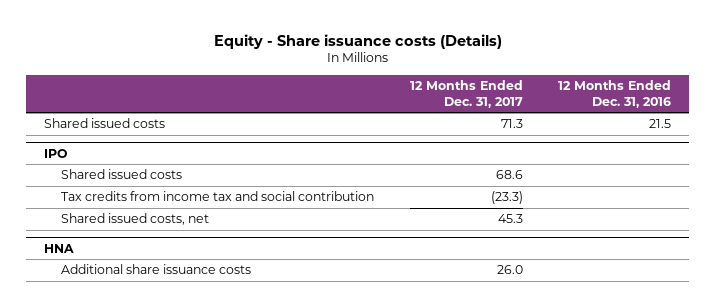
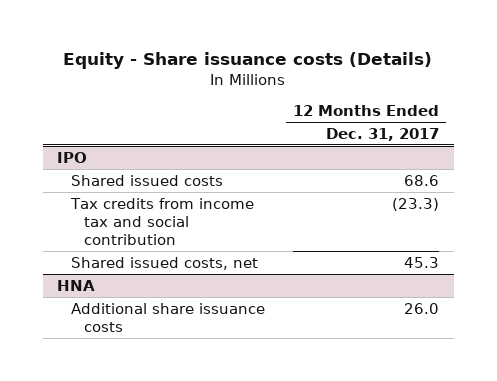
[558,80,672,108] 12 Months Ended Dec. 31, 2016 -> none
[43,118,165,129] Shared issued costs -> none

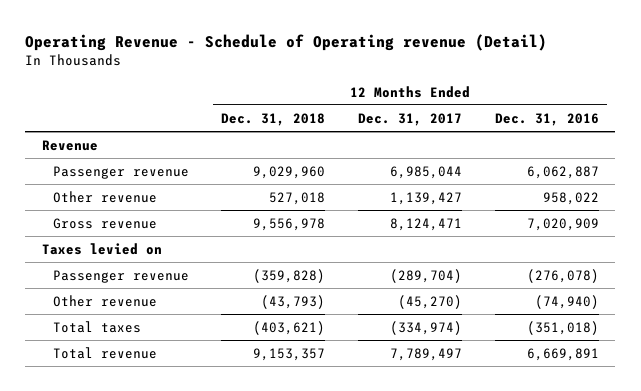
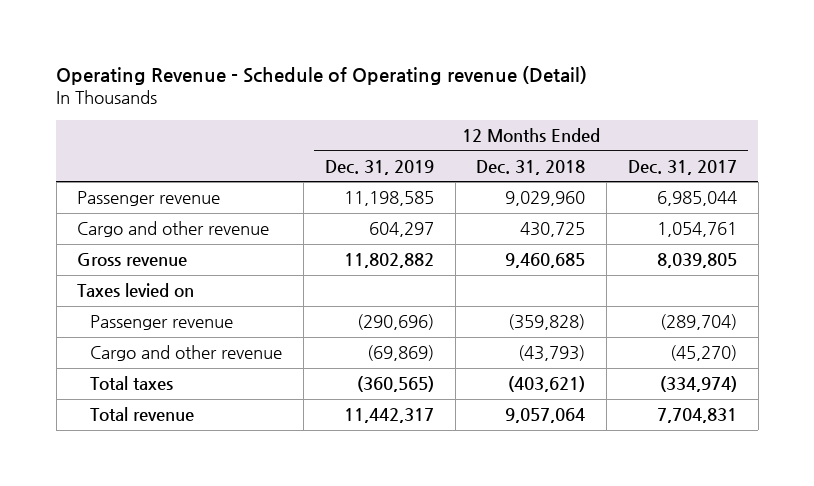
[495,112,600,126] Dec. 31, 2016 -> none
none -> [324,159,434,175] Dec. 31, 2019
[41,139,98,151] Revenue -> none
[52,190,157,203] Other revenue -> [77,221,270,238] Cargo and other revenue
[269,191,326,205] 527,018 -> [520,222,586,238] 430,725
[390,191,463,205] 1,139,427 -> [657,222,738,238] 1,054,761
[253,217,326,231] 9,556,978 -> [505,253,586,269] 9,460,685
[390,217,463,231] 8,124,471 -> [657,253,738,269] 8,039,805
[52,294,157,307] Other revenue -> [90,345,283,362] Cargo and other revenue
[253,347,326,361] 9,153,357 -> [505,408,586,424] 9,057,064
[390,347,463,361] 7,789,497 -> [657,408,738,424] 7,704,831

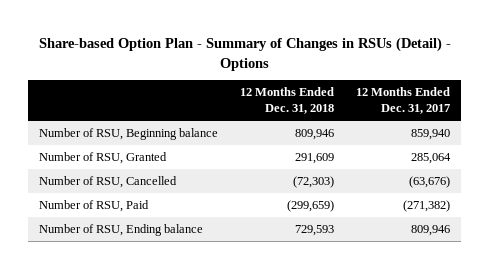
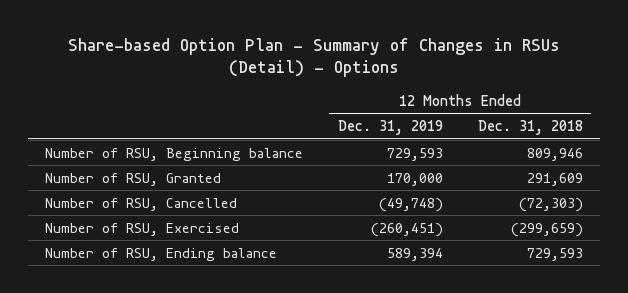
[356,87,451,115] 12 Months Ended Dec. 31, 2017 -> none
none -> [337,120,443,136] Dec. 31, 2019
[39,199,150,212] Number of RSU, Paid -> [45,222,240,236] Number of RSU, Exercised

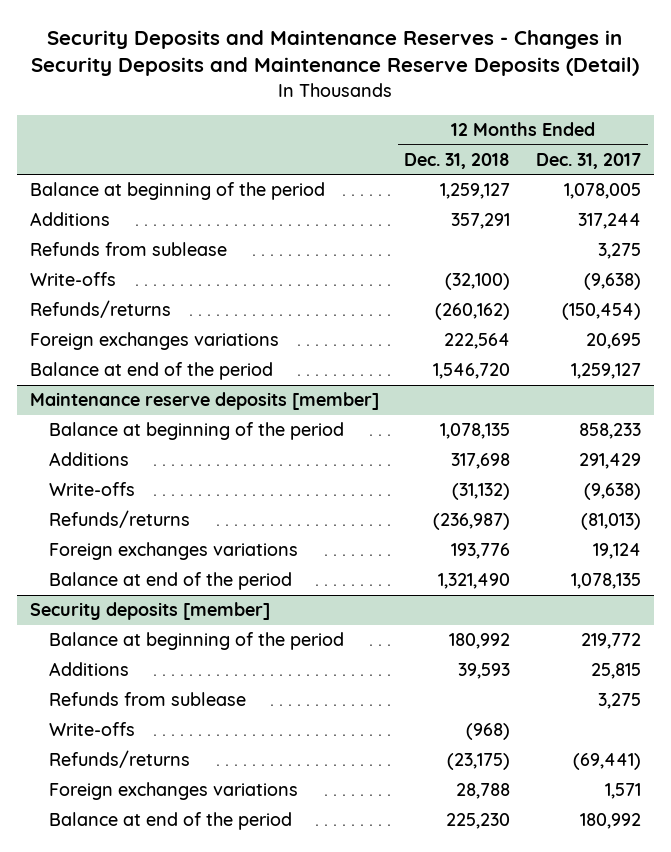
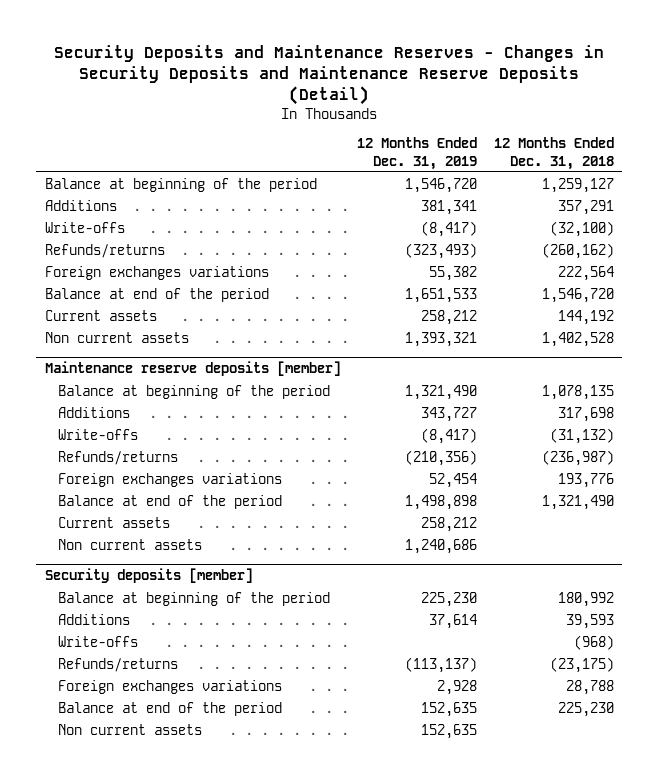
[536,152,642,169] Dec. 31, 2017 -> none
none -> [357,136,478,170] 12 Months Ended Dec. 31, 2019
[29,242,227,257] Refunds from sublease -> none
none -> [44,309,157,321] Current assets
none -> [44,331,189,343] Non current assets
none -> [57,516,170,528] Current assets
none -> [57,538,202,550] Non current assets
[48,692,246,707] Refunds from sublease -> none
none -> [57,723,202,735] Non current assets

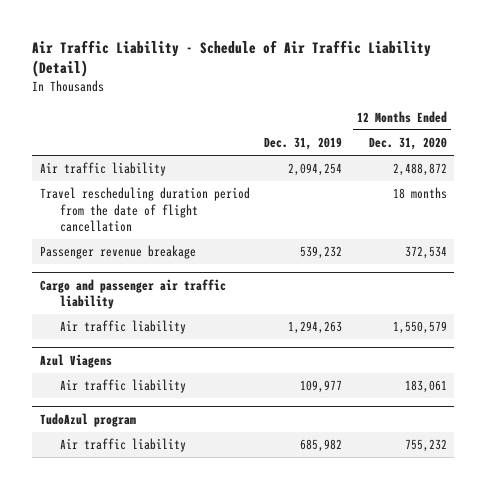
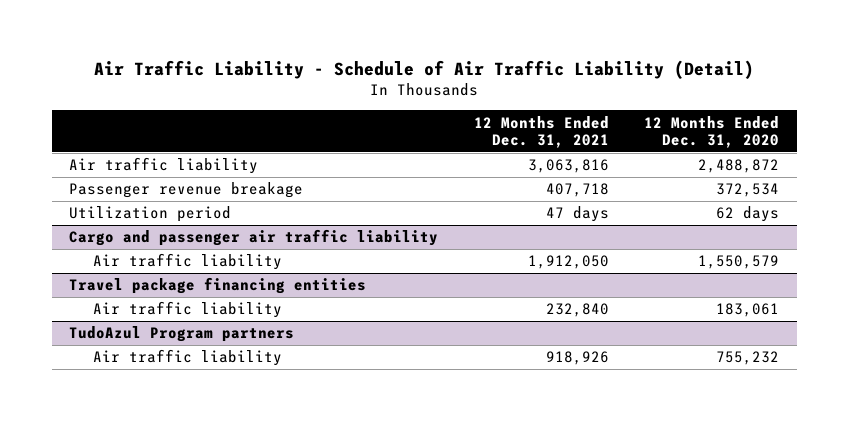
[264,136,343,150] Dec. 31, 2019 -> none
none -> [473,115,609,148] 12 Months Ended Dec. 31, 2021
[39,187,250,233] Travel rescheduling duration period from the date of flight cancellation -> none
none -> [69,206,232,223] Utilization period
[39,353,112,368] Azul Viagens -> [69,277,367,295] Travel package financing entities
[39,412,136,427] TudoAzul program -> [69,326,295,343] TudoAzul Program partners

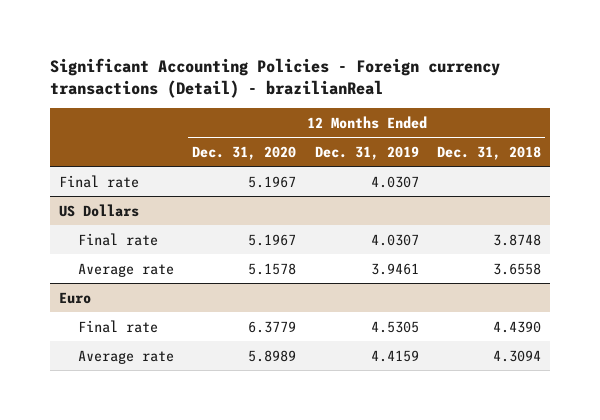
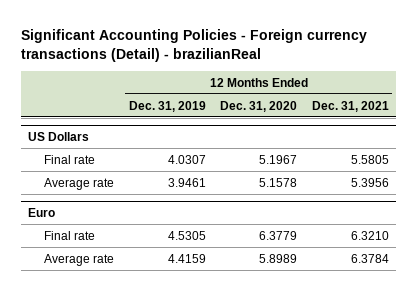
[436,146,541,161] Dec. 31, 2018 -> none
none -> [311,100,389,112] Dec. 31, 2021
[58,174,139,188] Final rate -> none

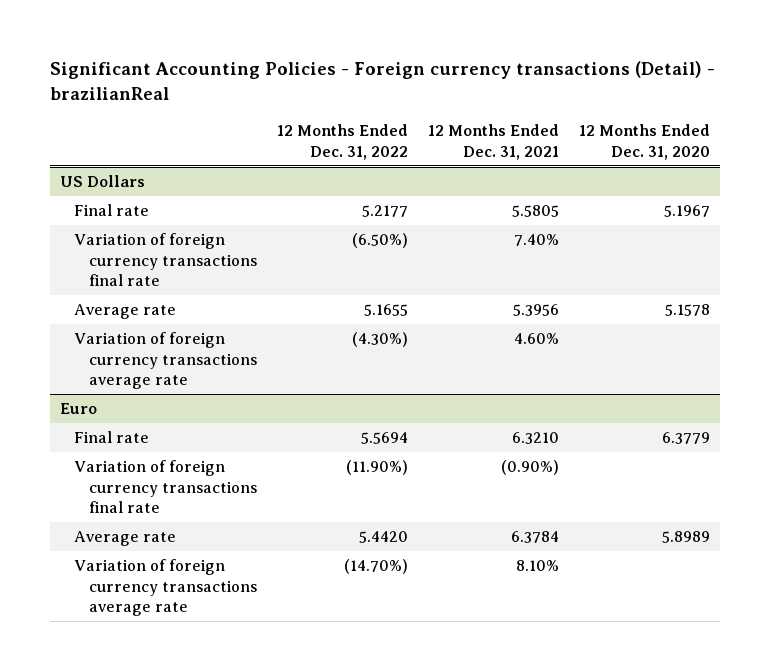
[128,100,206,112] Dec. 31, 2019 -> none
none -> [277,124,409,160] 12 Months Ended Dec. 31, 2022
none -> [74,233,258,286] Variation of foreign currency transactions final rate
none -> [74,332,258,389] Variation of foreign currency transactions average rate
none -> [74,460,258,513] Variation of foreign currency transactions final rate
none -> [74,559,258,616] Variation of foreign currency transactions average rate

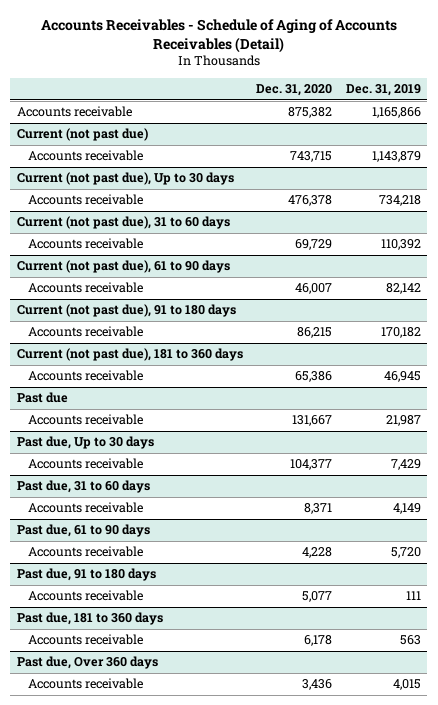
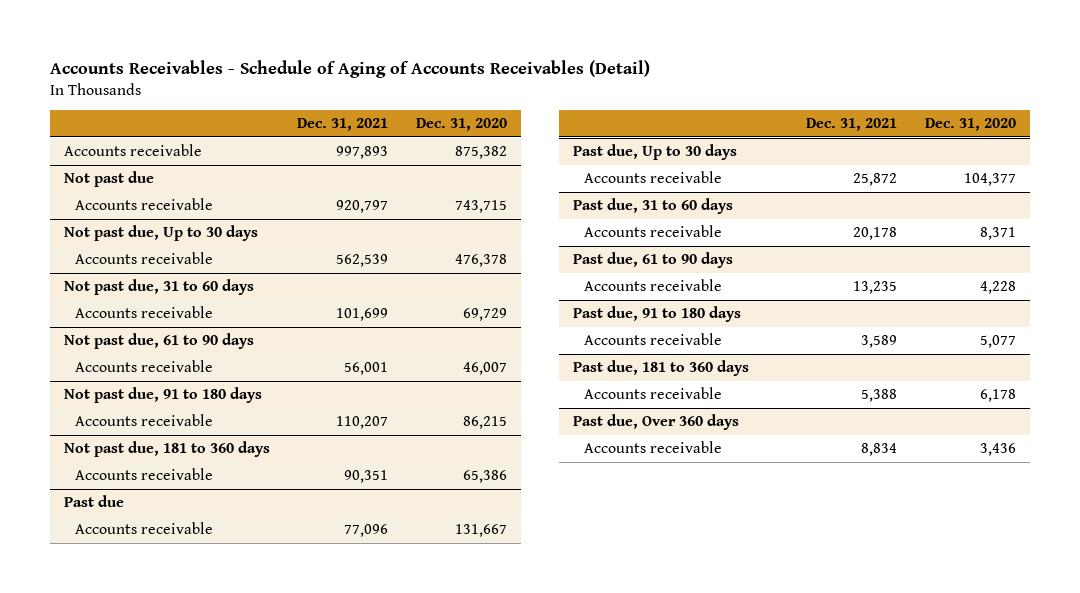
[345,84,421,97] Dec. 31, 2019 -> none
none -> [297,118,389,132] Dec. 31, 2021
[17,128,149,142] Current (not past due) -> [63,171,154,188] Not past due
[17,172,235,186] Current (not past due), Up to 30 days -> [63,225,258,242] Not past due, Up to 30 days
[17,216,231,230] Current (not past due), 31 to 60 days -> [63,279,254,296] Not past due, 31 to 60 days
[17,260,231,274] Current (not past due), 61 to 90 days -> [63,333,254,350] Not past due, 61 to 90 days
[17,304,237,318] Current (not past due), 91 to 180 days -> [63,387,262,404] Not past due, 91 to 180 days
[17,348,244,362] Current (not past due), 181 to 360 days -> [63,441,270,458] Not past due, 181 to 360 days

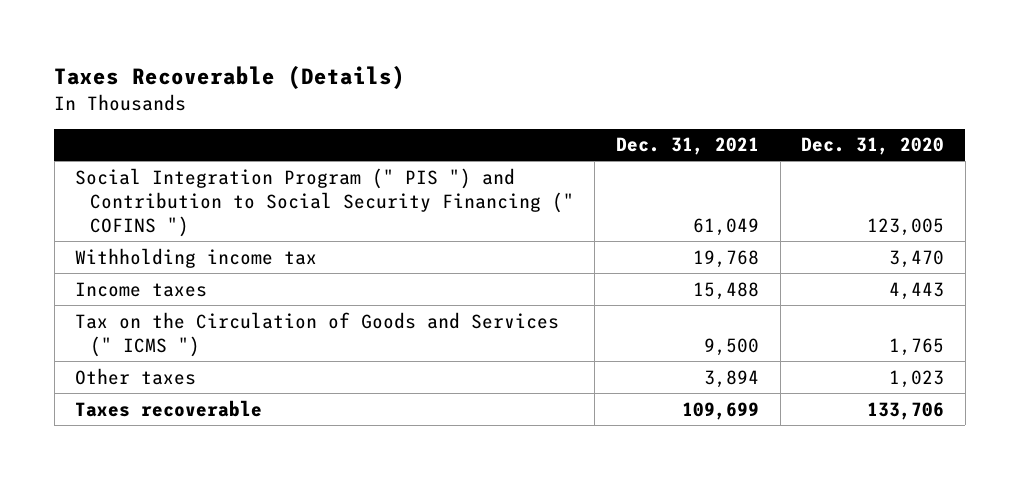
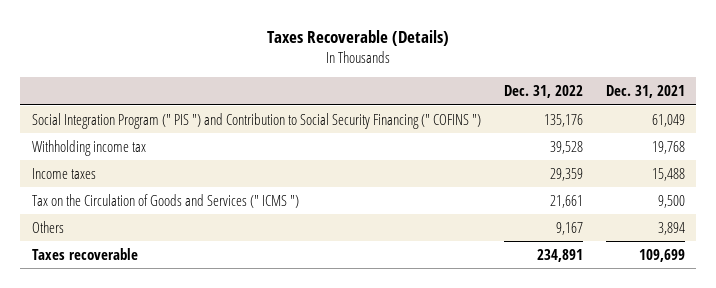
[801,137,945,156] Dec. 31, 2020 -> none
none -> [503,85,583,99] Dec. 31, 2022
[75,367,197,385] Other taxes -> [31,220,64,233] Others

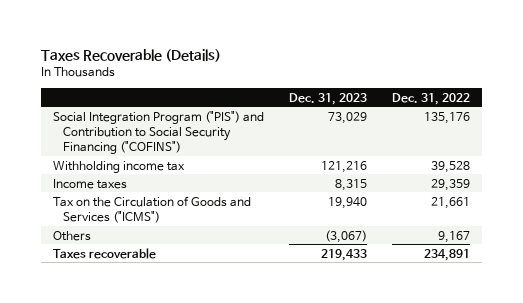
[605,85,685,99] Dec. 31, 2021 -> none
none -> [288,92,367,105] Dec. 31, 2023
[31,112,481,129] Social Integration Program (" PIS ") and Contribution to Social Security Financing (" COFINS ") -> [53,110,265,154] Social Integration Program ("PIS") and Contribution to Social Security Financing ("COFINS")
[31,193,299,208] Tax on the Circulation of Goods and Services (" ICMS ") -> [53,195,252,223] Tax on the Circulation of Goods and Services ("ICMS")

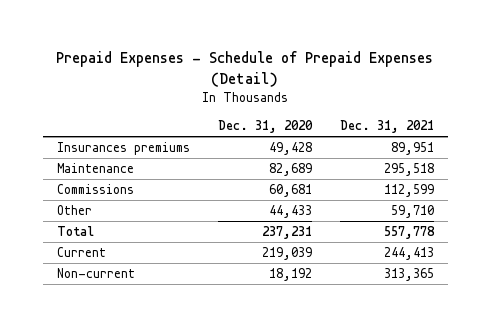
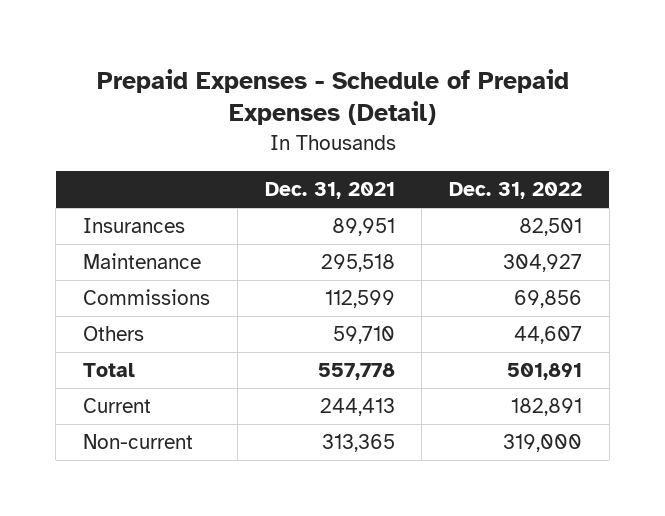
[217,119,313,133] Dec. 31, 2020 -> none
none -> [449,182,583,200] Dec. 31, 2022
[56,142,190,156] Insurances premiums -> [83,218,186,234] Insurances
[56,205,92,216] Other -> [83,326,145,342] Others

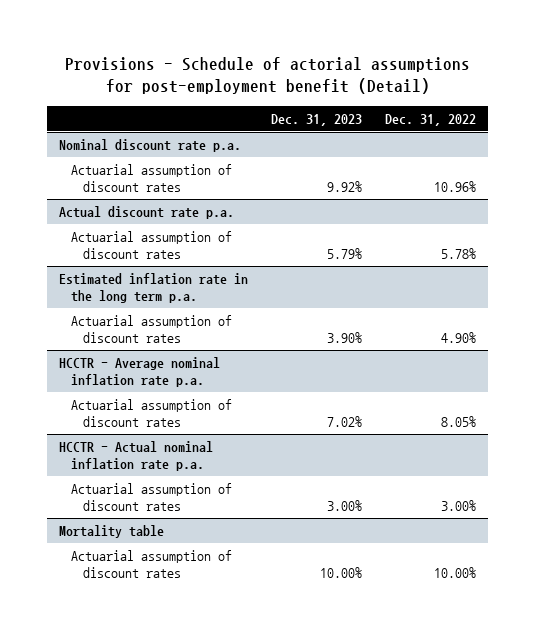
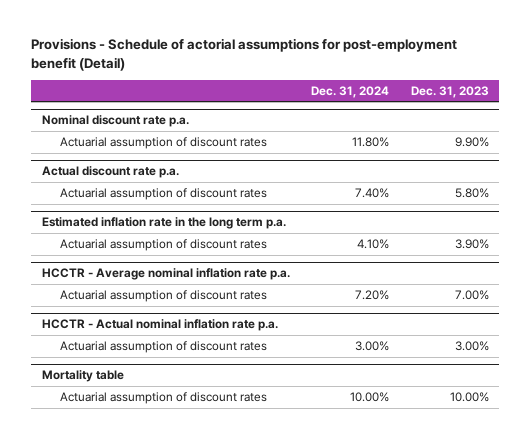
[385,113,477,126] Dec. 31, 2022 -> none
none -> [311,85,390,98] Dec. 31, 2024
[327,180,363,192] 9.92% -> [454,137,489,148] 9.90%
[327,247,363,259] 5.79% -> [454,188,489,199] 5.80%
[327,415,363,427] 7.02% -> [454,290,489,301] 7.00%

